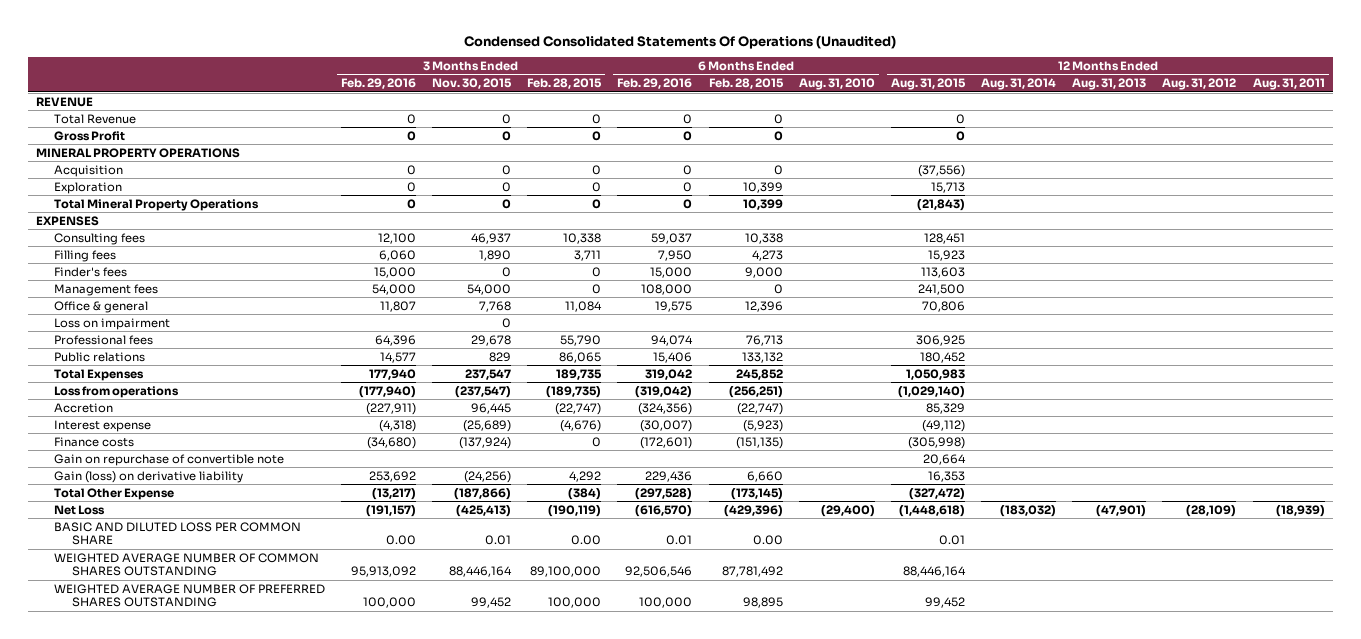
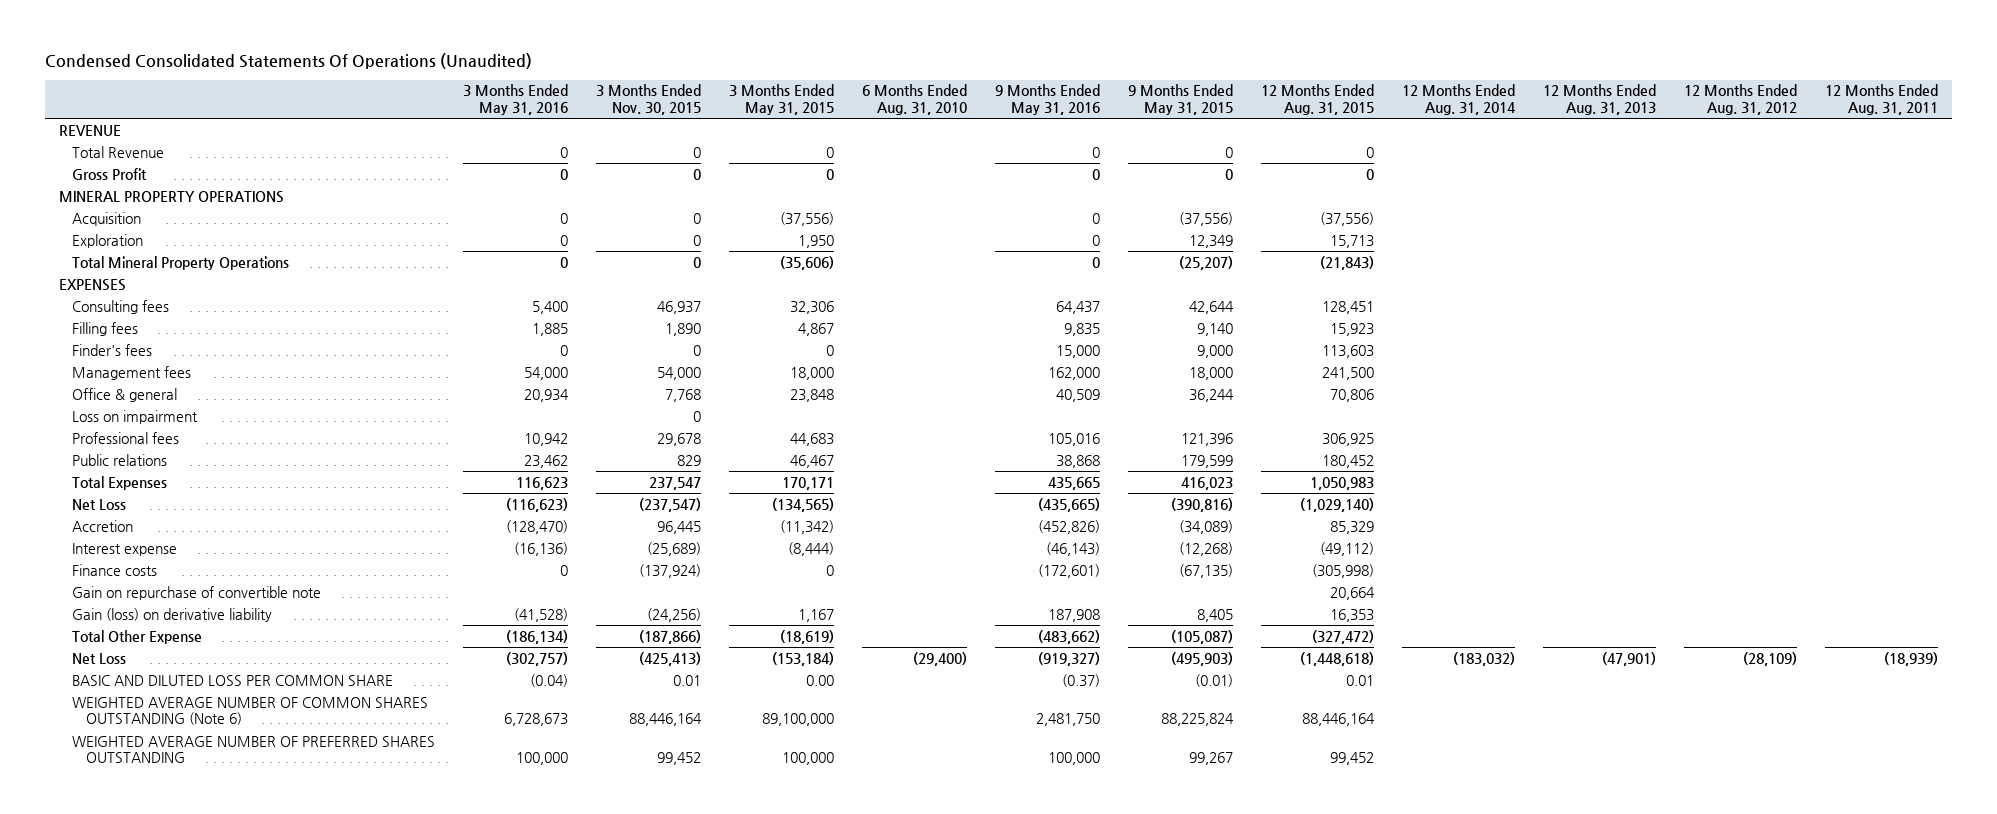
[341,78,417,90] Feb. 29, 2016 -> none
[527,78,603,90] Feb. 28, 2015 -> none
[617,78,693,90] Feb. 29, 2016 -> none
[708,78,784,90] Feb. 28, 2015 -> none
none -> [463,84,569,115] 3 Months Ended May 31, 2016
none -> [729,84,835,115] 3 Months Ended May 31, 2015
none -> [995,84,1101,115] 9 Months Ended May 31, 2016
none -> [1128,84,1234,115] 9 Months Ended May 31, 2015
[53,385,179,398] Loss from operations -> [72,498,127,510] Net Loss
[53,552,319,577] WEIGHTED AVERAGE NUMBER OF COMMON SHARES OUTSTANDING -> [72,696,429,726] WEIGHTED AVERAGE NUMBER OF COMMON SHARES OUTSTANDING (Note 6)

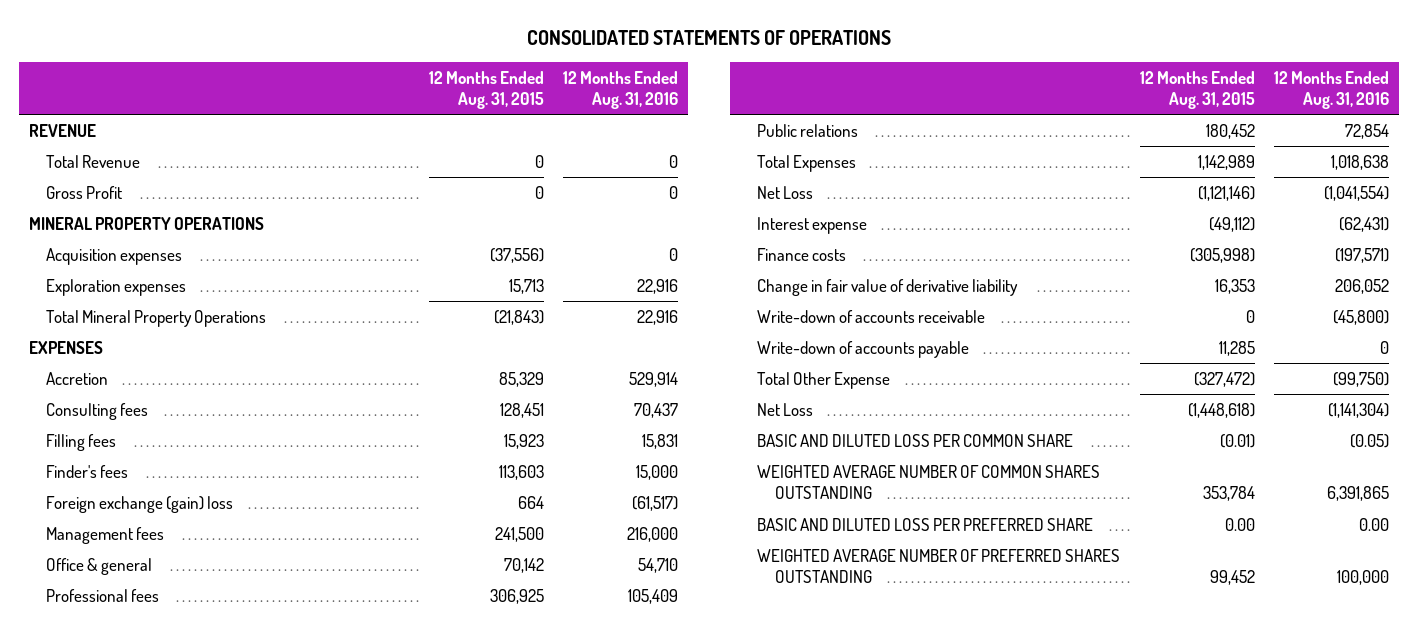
[44,52,532,69] Condensed Consolidated Statements Of Operations (Unaudited) -> [526,29,891,45] CONSOLIDATED STATEMENTS OF OPERATIONS
[463,84,569,115] 3 Months Ended May 31, 2016 -> none
[596,84,702,115] 3 Months Ended Nov. 30, 2015 -> none
[729,84,835,115] 3 Months Ended May 31, 2015 -> none
[862,84,968,115] 6 Months Ended Aug. 31, 2010 -> none
[995,84,1101,115] 9 Months Ended May 31, 2016 -> none
[1128,84,1234,115] 9 Months Ended May 31, 2015 -> none
[1402,84,1517,115] 12 Months Ended Aug. 31, 2014 -> none
[1543,84,1657,115] 12 Months Ended Aug. 31, 2013 -> none
[1684,84,1798,115] 12 Months Ended Aug. 31, 2012 -> none
[1825,84,1939,115] 12 Months Ended Aug. 31, 2011 -> none
none -> [563,70,679,109] 12 Months Ended Aug. 31, 2016
[72,211,142,226] Acquisition -> [46,247,183,265] Acquisition expenses
[72,233,144,248] Exploration -> [46,278,187,296] Exploration expenses
[72,519,134,532] Accretion -> [46,371,109,385] Accretion
none -> [46,495,234,513] Foreign exchange (gain) loss
[72,409,199,424] Loss on impairment -> none
[1330,388,1375,402] 70,806 -> [503,557,544,573] 70,142
[1310,476,1375,490] 1,050,983 -> [1197,154,1255,170] 1,142,989
[1300,497,1375,512] (1,029,140) -> [1197,185,1255,201] (1,121,146)
[72,585,322,600] Gain on repurchase of convertible note -> none
[72,607,273,622] Gain (loss) on derivative liability -> [757,278,1019,296] Change in fair value of derivative liability
none -> [757,309,986,323] Write-down of accounts receivable
none -> [757,340,970,358] Write-down of accounts payable
[1346,674,1375,686] 0.01 -> [1219,433,1255,448] (0.01)
[72,696,429,726] WEIGHTED AVERAGE NUMBER OF COMMON SHARES OUTSTANDING (Note 6) -> [757,464,1101,500] WEIGHTED AVERAGE NUMBER OF COMMON SHARES OUTSTANDING
[1302,713,1376,727] 88,446,164 -> [1202,486,1255,502] 353,784
none -> [757,517,1094,531] BASIC AND DILUTED LOSS PER PREFERRED SHARE

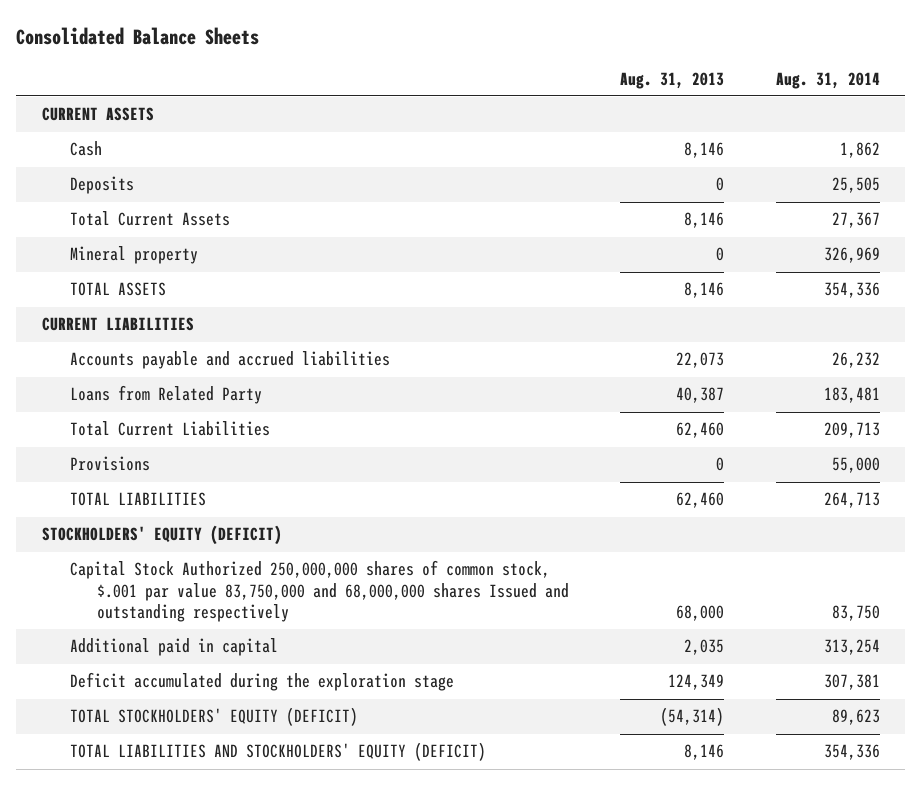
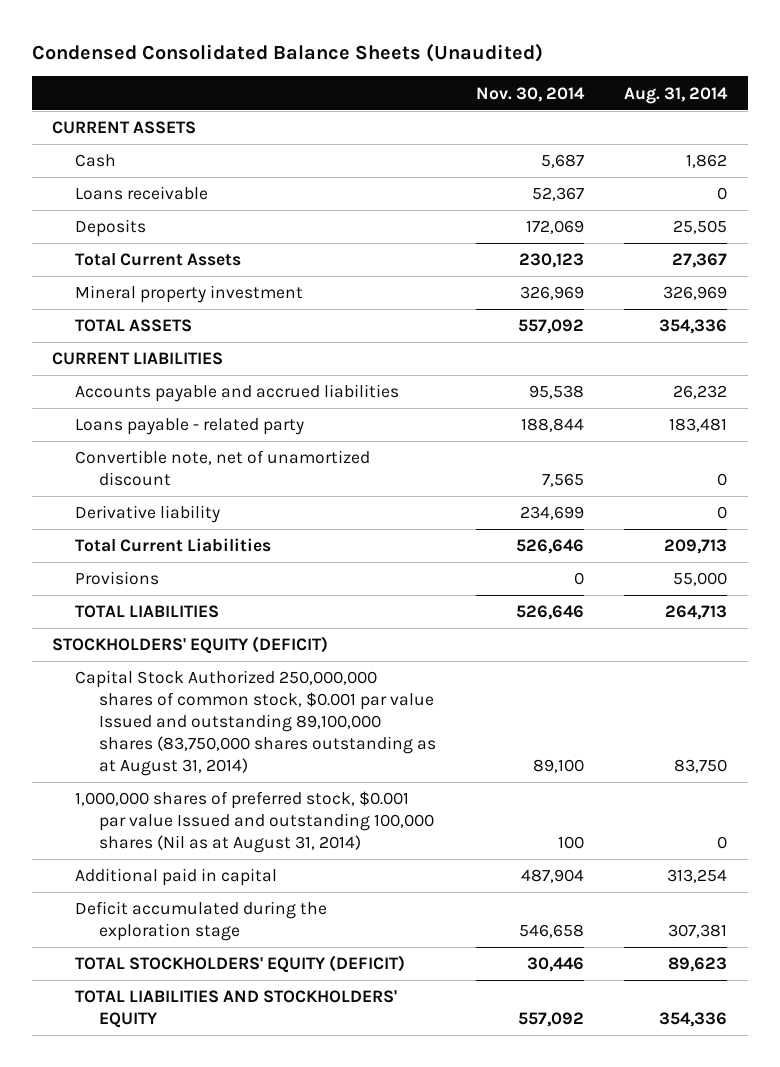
[16,26,260,45] Consolidated Balance Sheets -> [32,43,544,63] Condensed Consolidated Balance Sheets (Unaudited)
[620,71,725,89] Aug. 31, 2013 -> none
none -> [476,86,586,102] Nov. 30, 2014
none -> [75,186,209,201] Loans receivable
[69,246,198,265] Mineral property -> [75,285,304,304] Mineral property investment
[69,385,262,405] Loans from Related Party -> [75,418,305,436] Loans payable - related party
none -> [75,450,371,487] Convertible note, net of unamortized discount
none -> [75,505,221,524] Derivative liability
[69,560,570,622] Capital Stock Authorized 250,000,000 shares of common stock, $.001 par value 83,750,000 and 68,000,000 shares Issued and outstanding respectively -> [75,670,436,777] Capital Stock Authorized 250,000,000 shares of common stock, $0.001 par value Issued and outstanding 89,100,000 shares (83,750,000 shares outstanding as at August 31, 2014)
none -> [75,791,434,854] 1,000,000 shares of preferred stock, $0.001 par value Issued and outstanding 100,000 shares (Nil as at August 31, 2014)
[69,742,486,762] TOTAL LIABILITIES AND STOCKHOLDERS' EQUITY (DEFICIT) -> [75,990,398,1029] TOTAL LIABILITIES AND STOCKHOLDERS' EQUITY

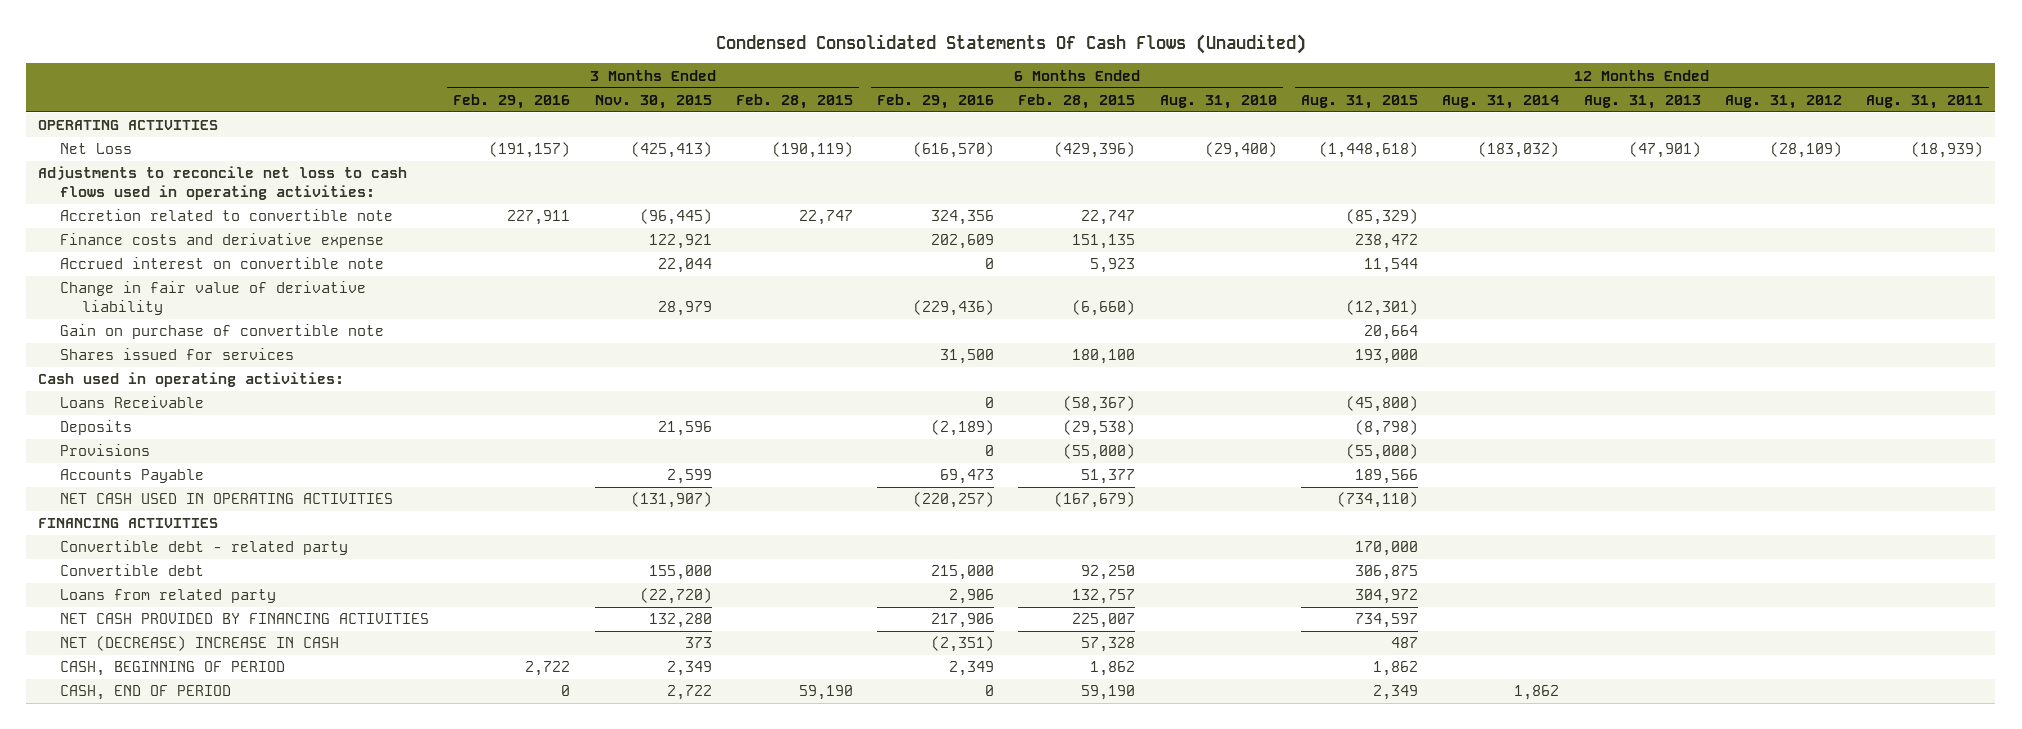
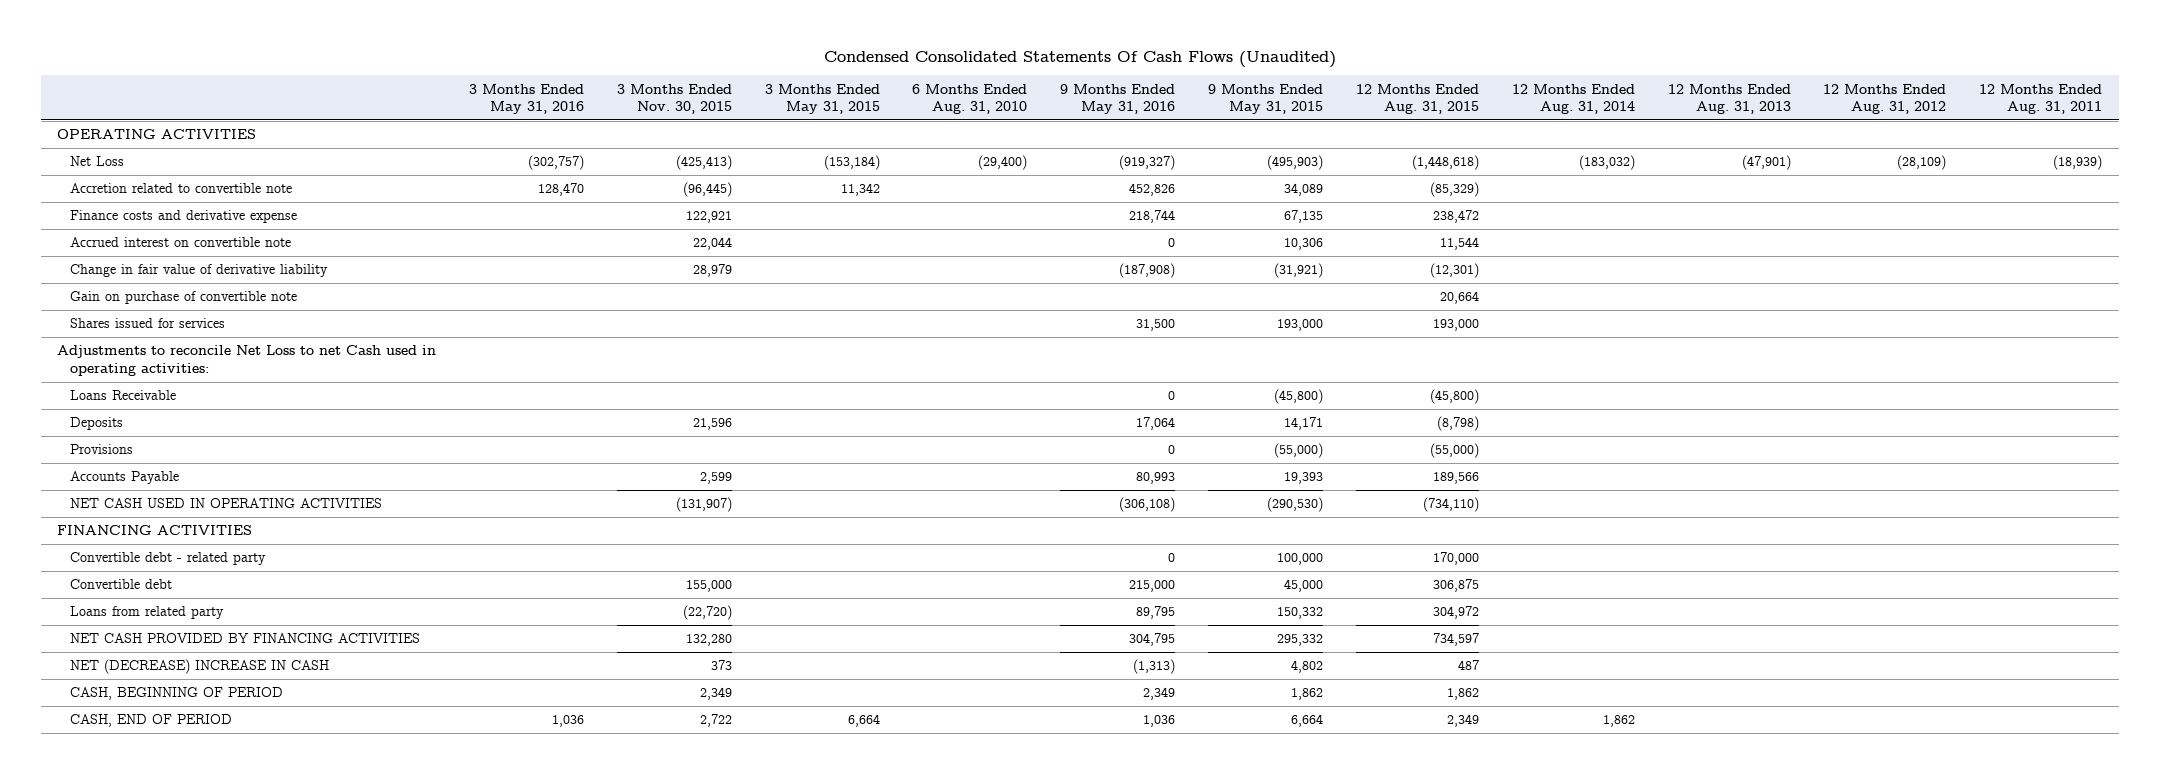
[453,93,571,109] Feb. 29, 2016 -> none
[735,93,853,109] Feb. 28, 2015 -> none
[877,93,995,109] Feb. 29, 2016 -> none
[1018,93,1136,109] Feb. 28, 2015 -> none
none -> [468,83,584,114] 3 Months Ended May 31, 2016
none -> [764,83,880,114] 3 Months Ended May 31, 2015
none -> [1060,83,1176,114] 9 Months Ended May 31, 2016
none -> [1208,83,1324,114] 9 Months Ended May 31, 2015
[38,166,408,200] Adjustments to reconcile net loss to cash flows used in operating activities: -> none
[38,372,345,388] Cash used in operating activities: -> [57,345,437,376] Adjustments to reconcile Net Loss to net Cash used in operating activities:

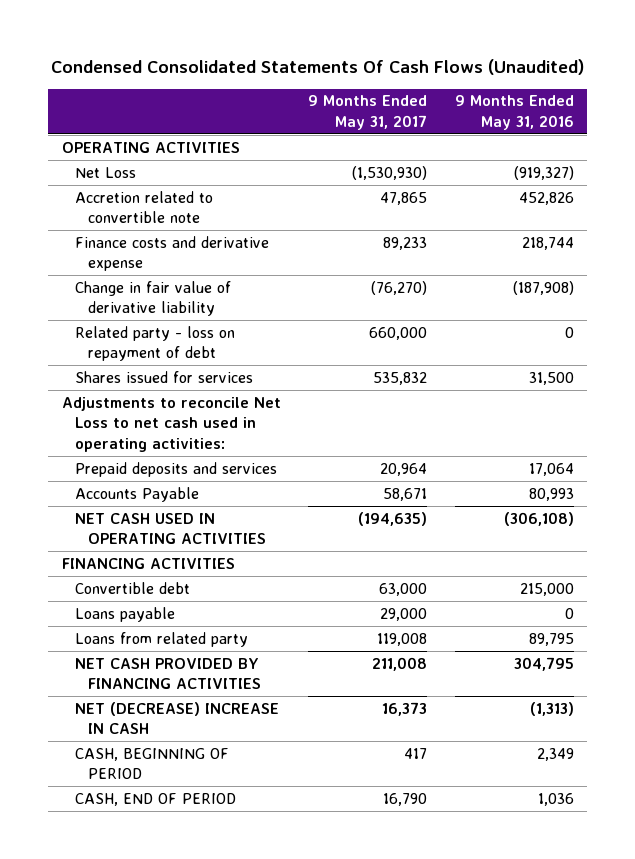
[468,83,584,114] 3 Months Ended May 31, 2016 -> none
[616,83,732,114] 3 Months Ended Nov. 30, 2015 -> none
[764,83,880,114] 3 Months Ended May 31, 2015 -> none
[912,83,1028,114] 6 Months Ended Aug. 31, 2010 -> none
[1208,83,1324,114] 9 Months Ended May 31, 2015 -> none
[1355,83,1479,114] 12 Months Ended Aug. 31, 2015 -> none
[1511,83,1635,114] 12 Months Ended Aug. 31, 2014 -> none
[1667,83,1791,114] 12 Months Ended Aug. 31, 2013 -> none
[1823,83,1947,114] 12 Months Ended Aug. 31, 2012 -> none
[1979,83,2103,114] 12 Months Ended Aug. 31, 2011 -> none
none -> [308,95,428,130] 9 Months Ended May 31, 2017
[69,237,291,248] Accrued interest on convertible note -> none
[69,291,297,305] Gain on purchase of convertible note -> none
none -> [74,325,235,362] Related party - loss on repayment of debt
[69,390,176,401] Loans Receivable -> none
[69,444,133,455] Provisions -> none
[57,345,437,376] Adjustments to reconcile Net Loss to net Cash used in operating activities: -> [61,396,281,452] Adjustments to reconcile Net Loss to net cash used in operating activities:
[69,417,123,431] Deposits -> [74,461,277,477] Prepaid deposits and services
[69,552,266,566] Convertible debt - related party -> none
none -> [74,606,175,622] Loans payable

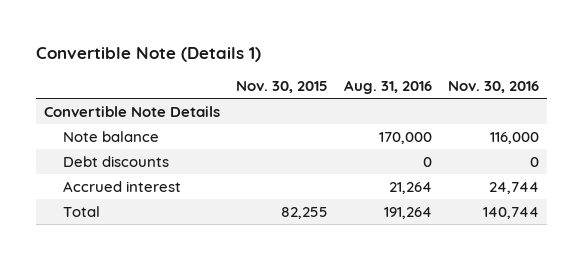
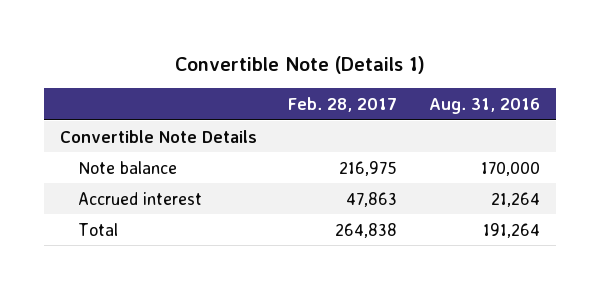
[235,80,328,93] Nov. 30, 2015 -> none
[448,80,540,93] Nov. 30, 2016 -> none
none -> [288,96,398,112] Feb. 28, 2017
[62,155,169,167] Debt discounts -> none

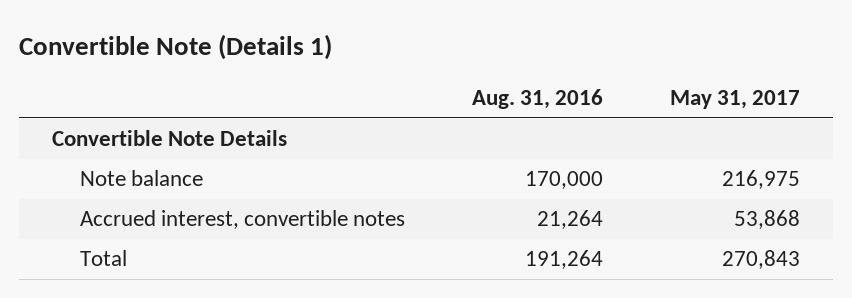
[288,96,398,112] Feb. 28, 2017 -> none
none -> [669,90,800,110] May 31, 2017
[78,191,203,205] Accrued interest -> [80,210,406,230] Accrued interest, convertible notes

